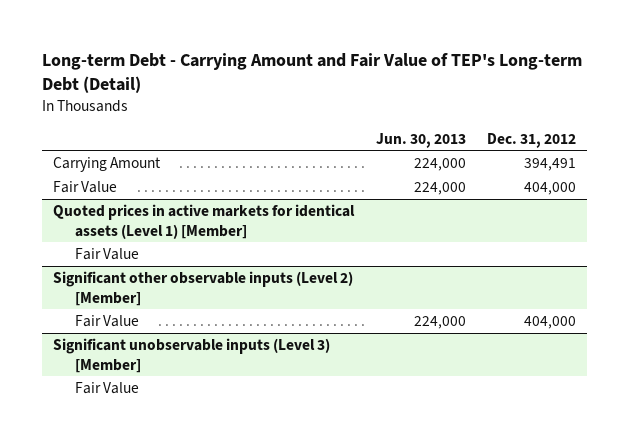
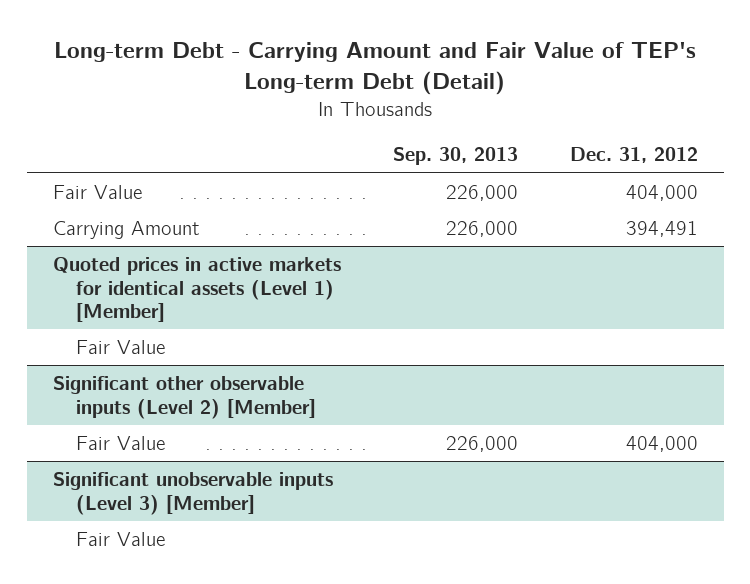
[375,132,466,148] Jun. 30, 2013 -> none
none -> [392,147,518,166] Sep. 30, 2013
[52,156,161,172] Carrying Amount -> [52,221,200,240] Carrying Amount

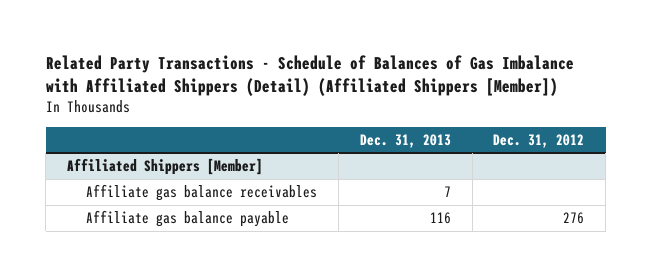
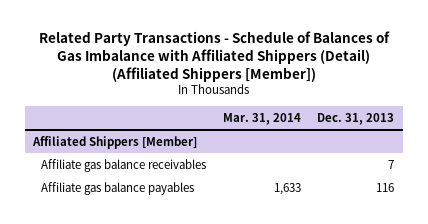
[493,133,585,148] Dec. 31, 2012 -> none
none -> [222,112,301,125] Mar. 31, 2014
[85,210,289,228] Affiliate gas balance payable -> [41,181,195,195] Affiliate gas balance payables

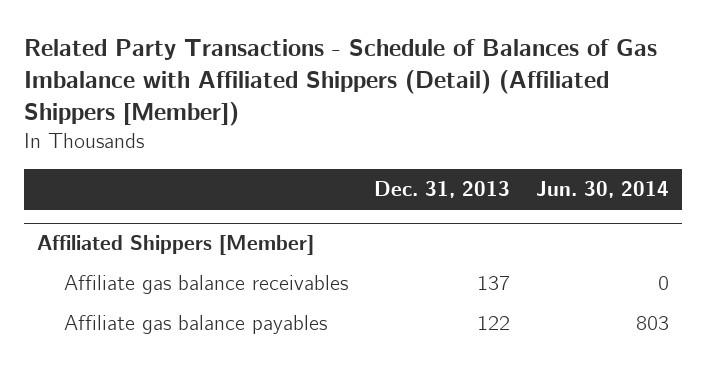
[222,112,301,125] Mar. 31, 2014 -> none
none -> [536,181,670,199] Jun. 30, 2014
[388,159,395,169] 7 -> [476,276,510,291] 137
[376,182,395,192] 116 -> [476,316,510,331] 122

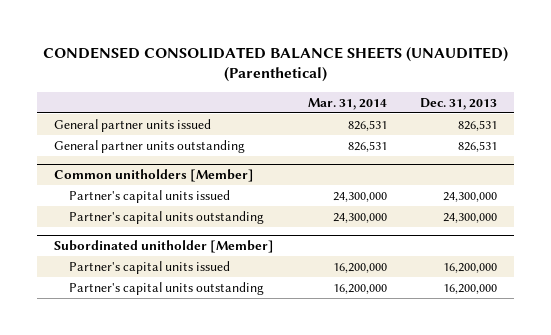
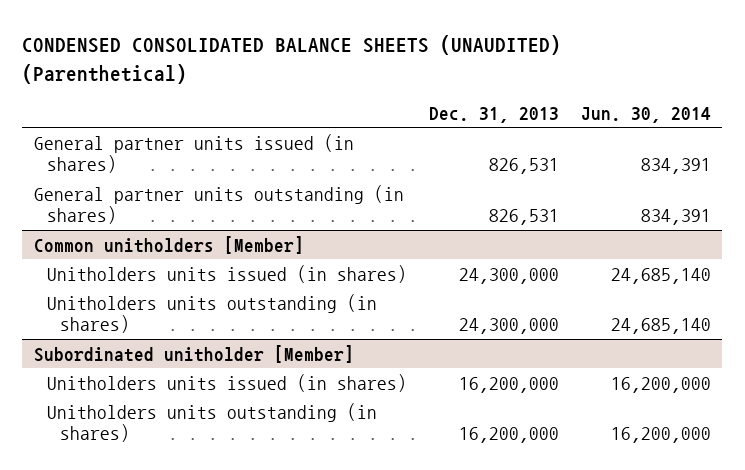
[307,97,387,110] Mar. 31, 2014 -> none
none -> [581,106,712,123] Jun. 30, 2014
[53,118,211,132] General partner units issued -> [33,133,354,174] General partner units issued (in shares)
[53,139,245,153] General partner units outstanding -> [33,184,404,225] General partner units outstanding (in shares)
[69,189,231,203] Partner's capital units issued -> [46,264,407,283] Unitholders units issued (in shares)
[69,210,265,224] Partner's capital units outstanding -> [46,293,377,334] Unitholders units outstanding (in shares)
[69,260,231,274] Partner's capital units issued -> [46,373,407,392] Unitholders units issued (in shares)
[69,281,265,295] Partner's capital units outstanding -> [46,402,377,443] Unitholders units outstanding (in shares)

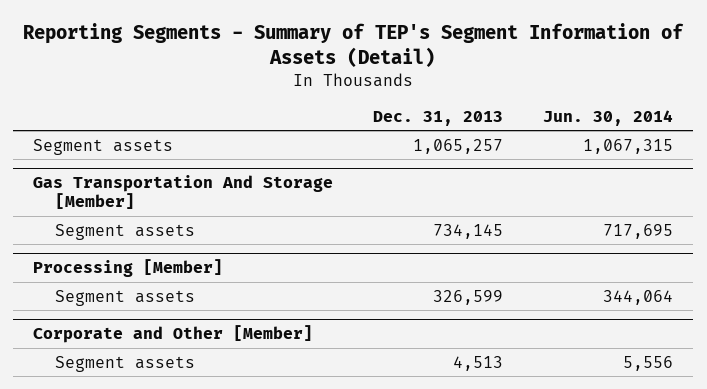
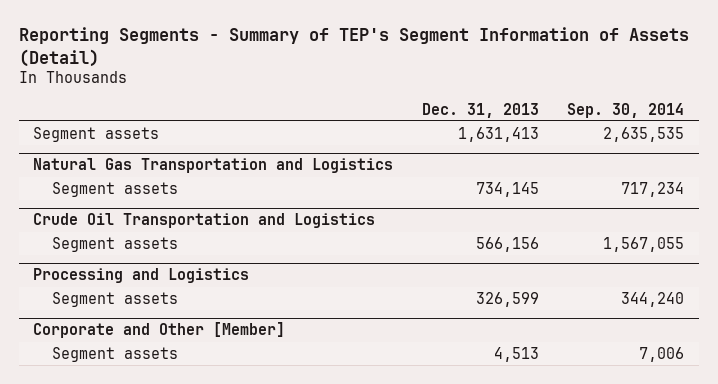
[543,109,674,126] Jun. 30, 2014 -> none
none -> [567,102,685,118] Sep. 30, 2014
[33,175,334,209] Gas Transportation And Storage [Member] -> none
[413,138,504,154] 1,065,257 -> [457,126,539,142] 1,631,413
none -> [33,158,394,174] Natural Gas Transportation and Logistics
[33,259,224,278] Processing [Member] -> none
none -> [33,213,376,229] Crude Oil Transportation and Logistics
none -> [52,236,179,252] Segment assets
none -> [33,268,250,284] Processing and Logistics

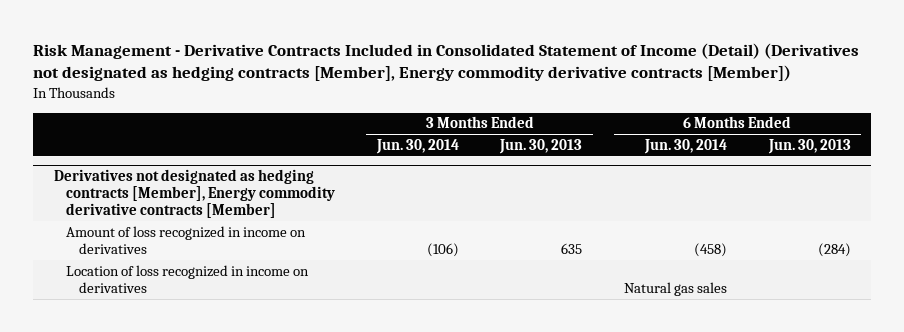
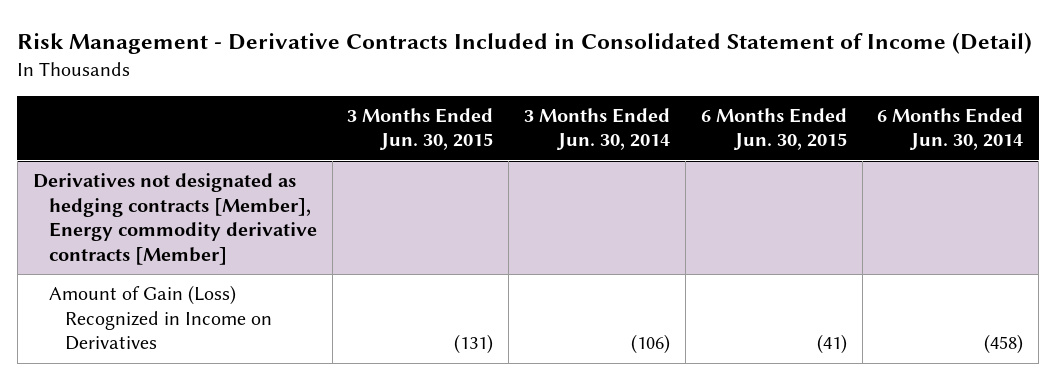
[33,42,860,82] Risk Management - Derivative Contracts Included in Consolidated Statement of Income (Detail) (Derivatives not designated as hedging contracts [Member], Energy commodity derivative contracts [Member]) -> [17,31,1033,54] Risk Management - Derivative Contracts Included in Consolidated Statement of Income (Detail)
[499,139,583,155] Jun. 30, 2013 -> none
[767,139,851,155] Jun. 30, 2013 -> none
none -> [347,108,494,151] 3 Months Ended Jun. 30, 2015
none -> [700,108,847,151] 6 Months Ended Jun. 30, 2015
[66,264,310,293] Location of loss recognized in income on derivatives -> none
[66,225,307,254] Amount of loss recognized in income on derivatives -> [48,285,272,351] Amount of Gain (Loss) Recognized in Income on Derivatives

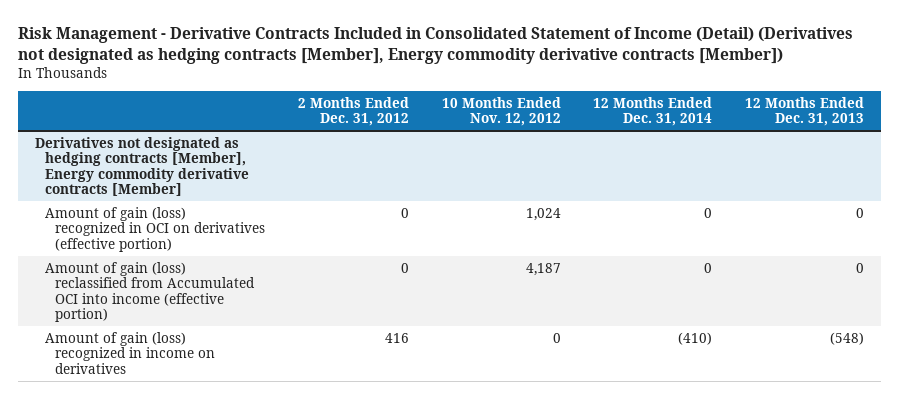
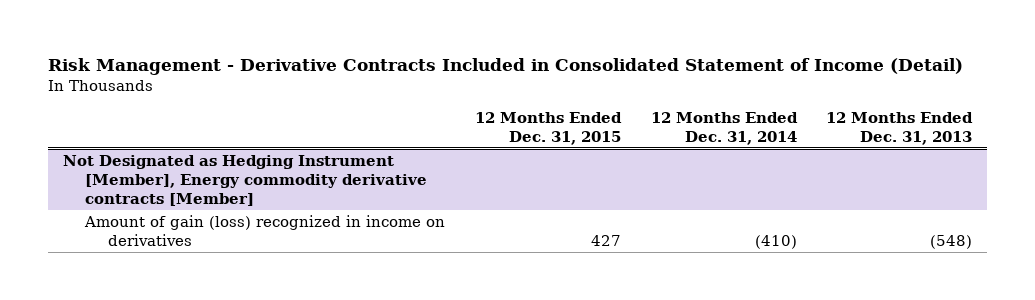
[18,26,854,64] Risk Management - Derivative Contracts Included in Consolidated Statement of Income (Detail) (Derivatives not designated as hedging contracts [Member], Energy commodity derivative contracts [Member]) -> [47,58,963,76] Risk Management - Derivative Contracts Included in Consolidated Statement of Income (Detail)
[297,96,409,127] 2 Months Ended Dec. 31, 2012 -> none
[441,96,561,127] 10 Months Ended Nov. 12, 2012 -> none
none -> [475,112,623,145] 12 Months Ended Dec. 31, 2015
[44,206,265,252] Amount of gain (loss) recognized in OCI on derivatives (effective portion) -> none
[44,261,255,322] Amount of gain (loss) reclassified from Accumulated OCI into income (effective portion) -> none
[34,136,249,196] Derivatives not designated as hedging contracts [Member], Energy commodity derivative contracts [Member] -> [62,154,428,206] Not Designated as Hedging Instrument [Member], Energy commodity derivative contracts [Member]

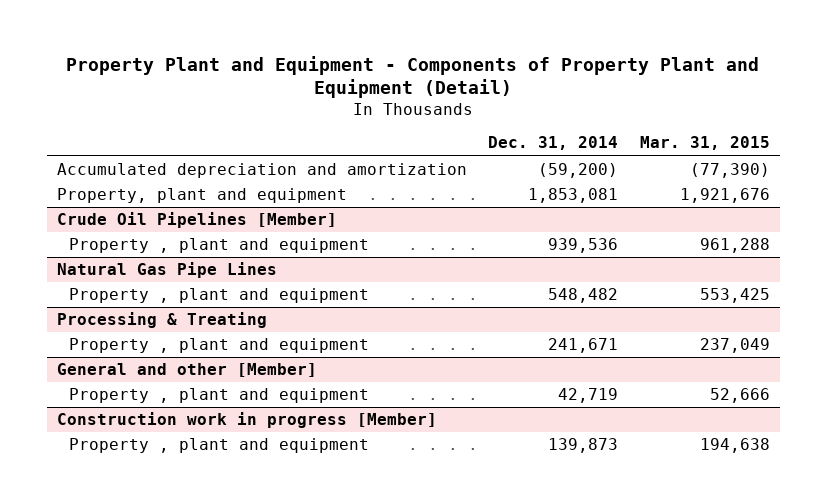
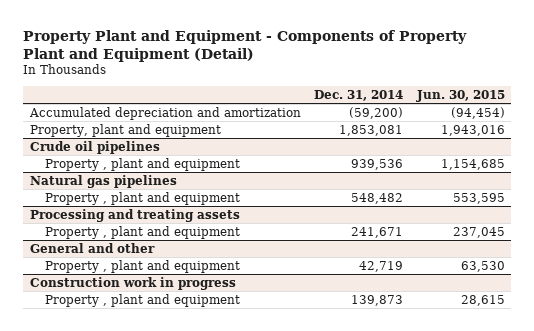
[639,136,770,151] Mar. 31, 2015 -> none
none -> [415,89,505,102] Jun. 30, 2015
[57,212,338,229] Crude Oil Pipelines [Member] -> [29,140,160,154] Crude oil pipelines
[57,262,278,279] Natural Gas Pipe Lines -> [29,174,177,188] Natural gas pipelines
[57,312,268,329] Processing & Treating -> [29,208,240,222] Processing and treating assets
[57,363,318,378] General and other [Member] -> [29,242,155,253] General and other
[57,412,438,429] Construction work in progress [Member] -> [29,276,236,290] Construction work in progress

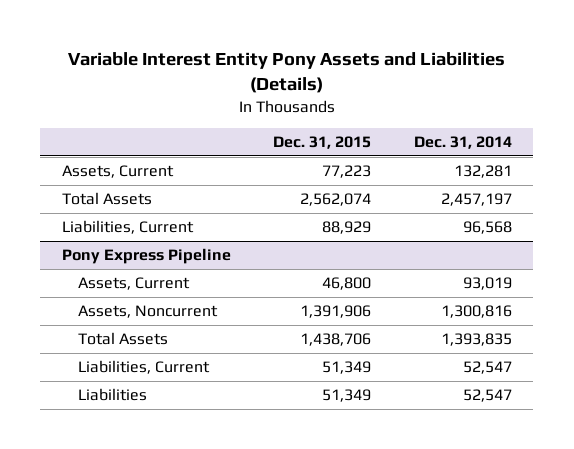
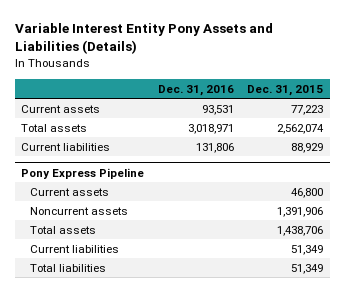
[413,135,512,149] Dec. 31, 2014 -> none
none -> [157,84,234,96] Dec. 31, 2016
[61,165,174,179] Assets, Current -> [21,104,101,113] Current assets
[61,192,152,206] Total Assets -> [21,123,88,132] Total assets
[61,220,194,235] Liabilities, Current -> [21,142,111,151] Current liabilities
[77,277,190,291] Assets, Current -> [29,187,109,196] Current assets
[77,305,218,319] Assets, Noncurrent -> [29,206,128,215] Noncurrent assets
[77,332,168,346] Total Assets -> [29,225,96,234] Total assets
[77,360,210,375] Liabilities, Current -> [29,244,119,253] Current liabilities
[77,388,147,402] Liabilities -> [29,263,106,272] Total liabilities

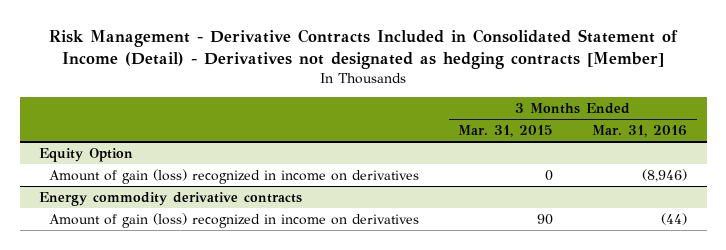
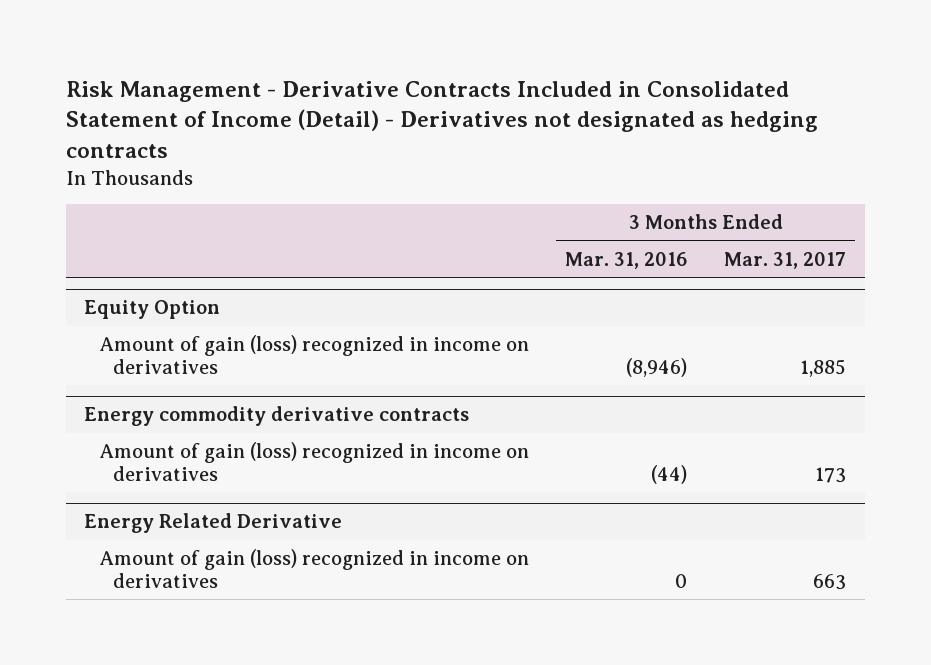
[49,28,679,69] Risk Management - Derivative Contracts Included in Consolidated Statement of Income (Detail) - Derivatives not designated as hedging contracts [Member] -> [65,80,818,158] Risk Management - Derivative Contracts Included in Consolidated Statement of Income (Detail) - Derivatives not designated as hedging contracts
[458,124,554,137] Mar. 31, 2015 -> none
none -> [724,251,847,269] Mar. 31, 2017
none -> [84,513,343,534] Energy Related Derivative
none -> [98,549,529,588] Amount of gain (loss) recognized in income on derivatives

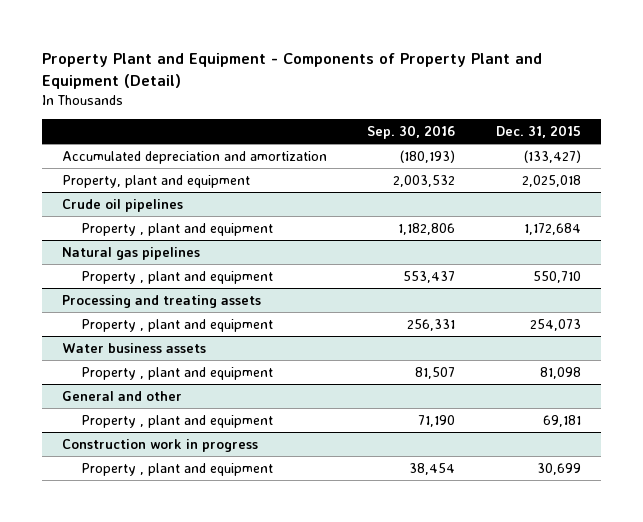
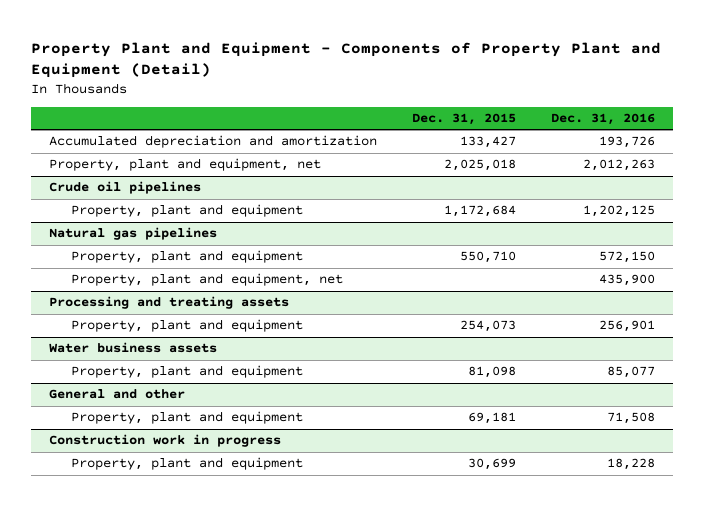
[367,124,456,139] Sep. 30, 2016 -> none
none -> [551,113,656,126] Dec. 31, 2016
[523,149,581,163] (133,427) -> [460,136,517,149] 133,427
[62,174,251,188] Property, plant and equipment -> [49,158,322,172] Property, plant and equipment, net
[80,222,273,236] Property , plant and equipment -> [70,204,303,218] Property, plant and equipment
[80,270,273,284] Property , plant and equipment -> [70,250,303,264] Property, plant and equipment
none -> [70,273,343,287] Property, plant and equipment, net
[80,318,273,332] Property , plant and equipment -> [70,319,303,333] Property, plant and equipment
[80,366,273,380] Property , plant and equipment -> [70,365,303,379] Property, plant and equipment
[80,414,273,428] Property , plant and equipment -> [70,411,303,425] Property, plant and equipment
[80,462,273,476] Property , plant and equipment -> [70,457,303,471] Property, plant and equipment

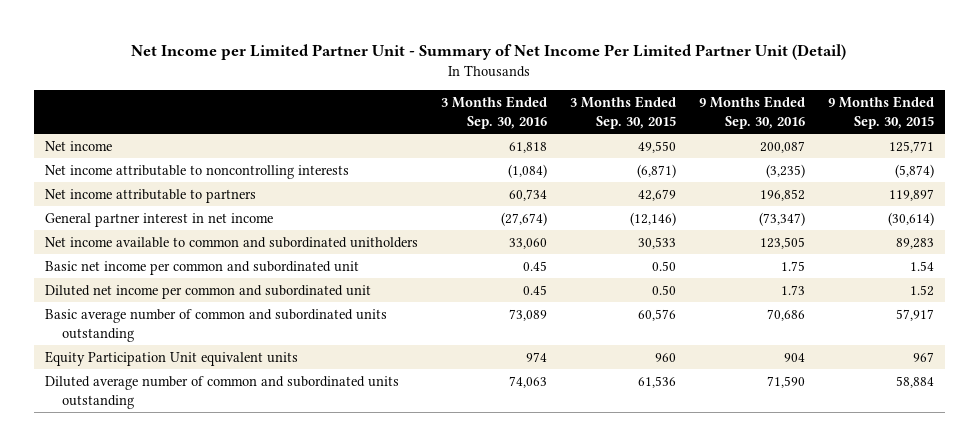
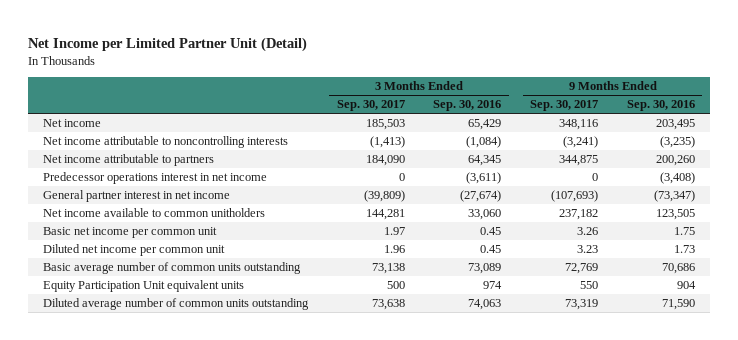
[131,44,847,61] Net Income per Limited Partner Unit - Summary of Net Income Per Limited Partner Unit (Detail) -> [28,36,308,52] Net Income per Limited Partner Unit (Detail)
[569,96,676,129] 3 Months Ended Sep. 30, 2015 -> none
[827,96,934,129] 9 Months Ended Sep. 30, 2015 -> none
none -> [336,100,405,112] Sep. 30, 2017
none -> [530,100,599,112] Sep. 30, 2017
[509,141,548,153] 61,818 -> [468,119,502,131] 65,429
[759,140,805,153] 200,087 -> [656,119,696,131] 203,495
[509,188,548,201] 60,734 -> [468,155,502,167] 64,345
[759,188,805,201] 196,852 -> [656,155,696,167] 200,260
none -> [42,172,267,185] Predecessor operations interest in net income
[45,236,419,248] Net income available to common and subordinated unitholders -> [42,208,265,218] Net income available to common unitholders
[45,260,360,275] Basic net income per common and subordinated unit -> [42,227,217,239] Basic net income per common unit
[45,284,372,299] Diluted net income per common and subordinated unit -> [42,244,225,257] Diluted net income per common unit
[45,308,388,342] Basic average number of common and subordinated units outstanding -> [42,262,301,275] Basic average number of common units outstanding
[45,375,400,409] Diluted average number of common and subordinated units outstanding -> [42,298,309,311] Diluted average number of common units outstanding

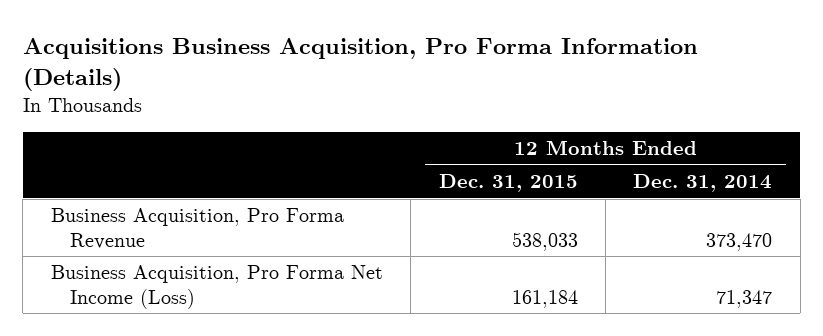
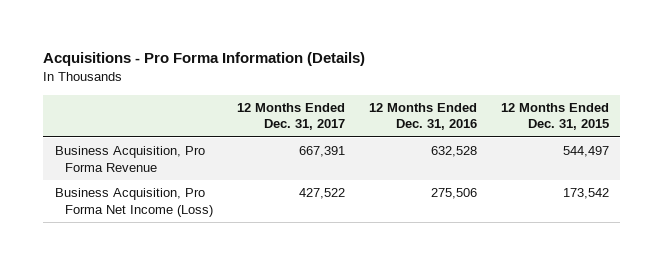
[22,37,698,91] Acquisitions Business Acquisition, Pro Forma Information (Details) -> [42,52,365,67] Acquisitions - Pro Forma Information (Details)
[633,174,773,193] Dec. 31, 2014 -> none
none -> [236,102,345,131] 12 Months Ended Dec. 31, 2017
none -> [368,102,477,131] 12 Months Ended Dec. 31, 2016
[511,231,578,251] 538,033 -> [562,146,609,158] 544,497
[511,289,578,308] 161,184 -> [562,188,609,200] 173,542

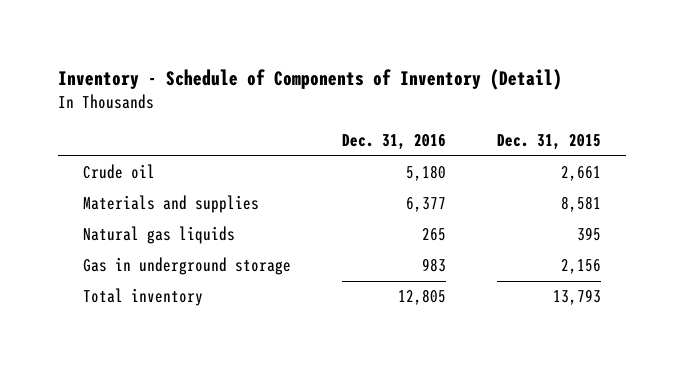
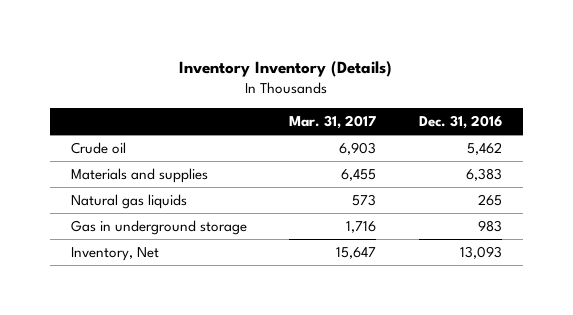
[58,68,563,90] Inventory - Schedule of Components of Inventory (Detail) -> [179,61,393,78] Inventory Inventory (Details)
[496,133,601,150] Dec. 31, 2015 -> none
none -> [289,115,377,130] Mar. 31, 2017
[406,165,447,182] 5,180 -> [466,141,502,155] 5,462
[406,197,447,213] 6,377 -> [465,167,502,181] 6,383
[83,288,204,307] Total inventory -> [71,246,160,261] Inventory, Net
[398,289,447,306] 12,805 -> [459,245,502,259] 13,093

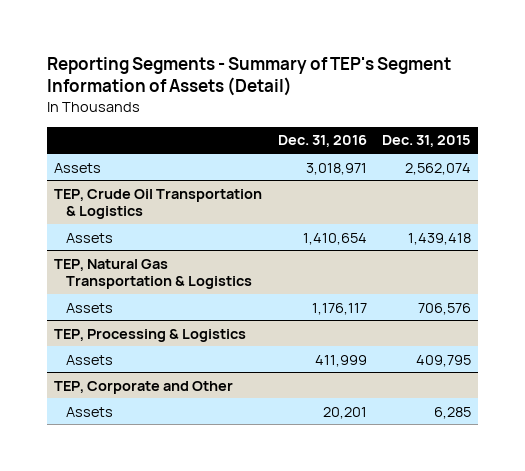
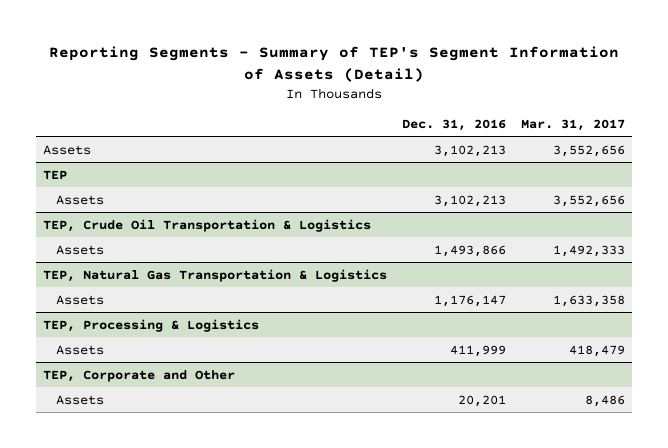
[381,135,471,148] Dec. 31, 2015 -> none
none -> [520,119,625,132] Mar. 31, 2017
[305,162,367,175] 3,018,971 -> [434,144,507,157] 3,102,213
none -> [43,169,68,179] TEP
none -> [55,194,104,205] Assets
[302,232,367,245] 1,410,654 -> [434,244,507,257] 1,493,866
[311,302,367,315] 1,176,117 -> [434,294,507,307] 1,176,147

